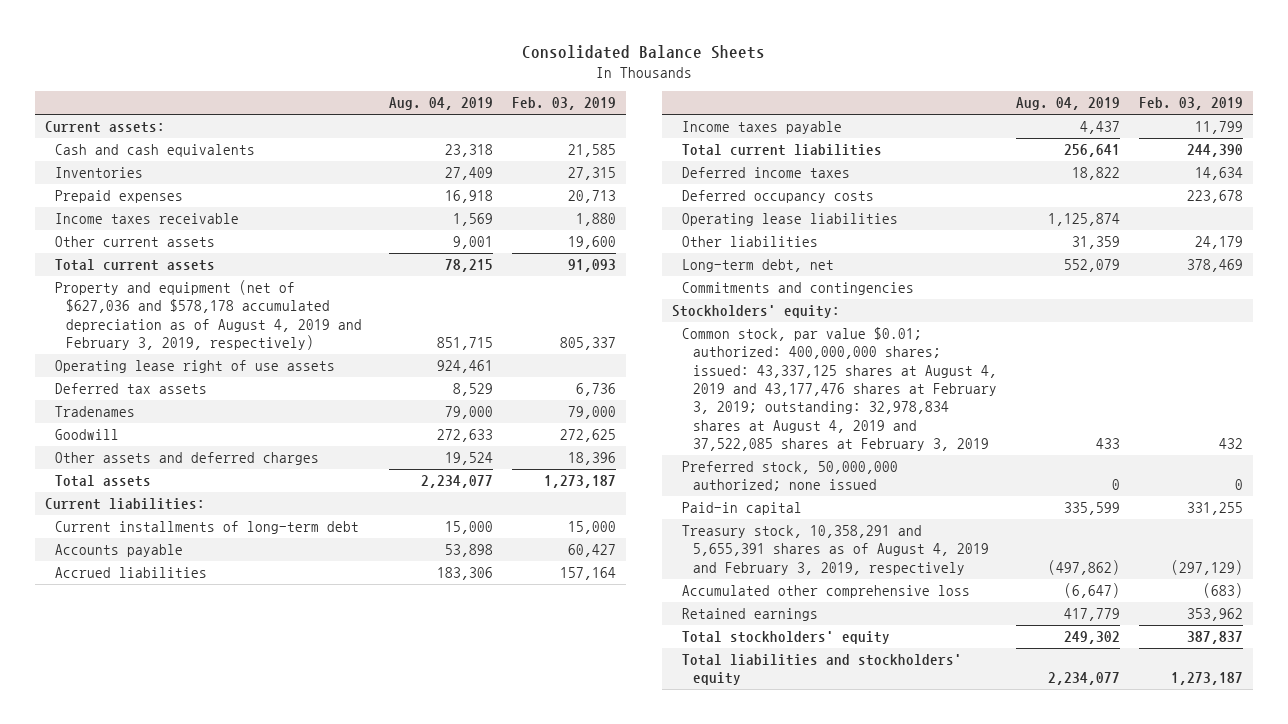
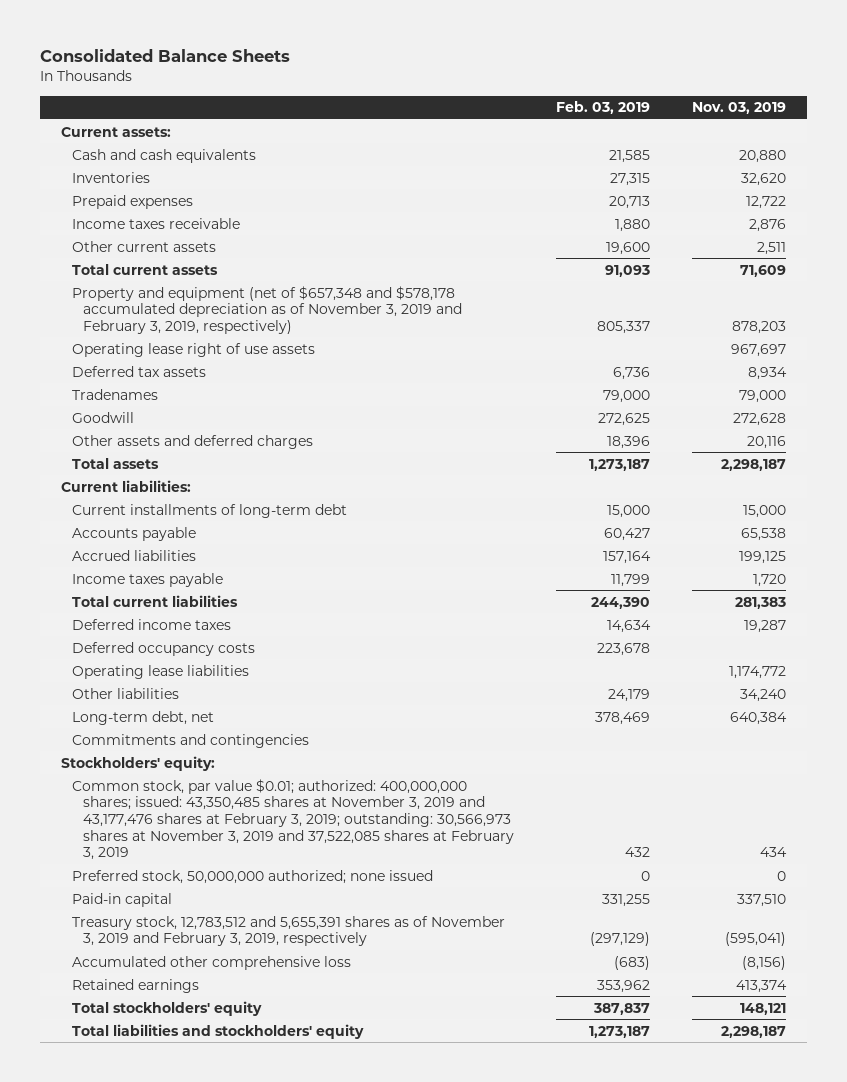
[388,97,493,111] Aug. 04, 2019 -> none
none -> [692,102,787,115] Nov. 03, 2019
[55,280,362,351] Property and equipment (net of $627,036 and $578,178 accumulated depreciation as of August 4, 2019 and February 3, 2019, respectively) -> [72,285,463,334] Property and equipment (net of $657,348 and $578,178 accumulated depreciation as of November 3, 2019 and February 3, 2019, respectively)
[682,327,997,451] Common stock, par value $0.01; authorized: 400,000,000 shares; issued: 43,337,125 shares at August 4, 2019 and 43,177,476 shares at February 3, 2019; outstanding: 32,978,834 shares at August 4, 2019 and 37,522,085 shares at February 3, 2019 -> [72,778,515,861] Common stock, par value $0.01; authorized: 400,000,000 shares; issued: 43,350,485 shares at November 3, 2019 and 43,177,476 shares at February 3, 2019; outstanding: 30,566,973 shares at November 3, 2019 and 37,522,085 shares at February 3, 2019
[682,525,989,575] Treasury stock, 10,358,291 and 5,655,391 shares as of August 4, 2019 and February 3, 2019, respectively -> [72,915,506,947] Treasury stock, 12,783,512 and 5,655,391 shares as of November 3, 2019 and February 3, 2019, respectively

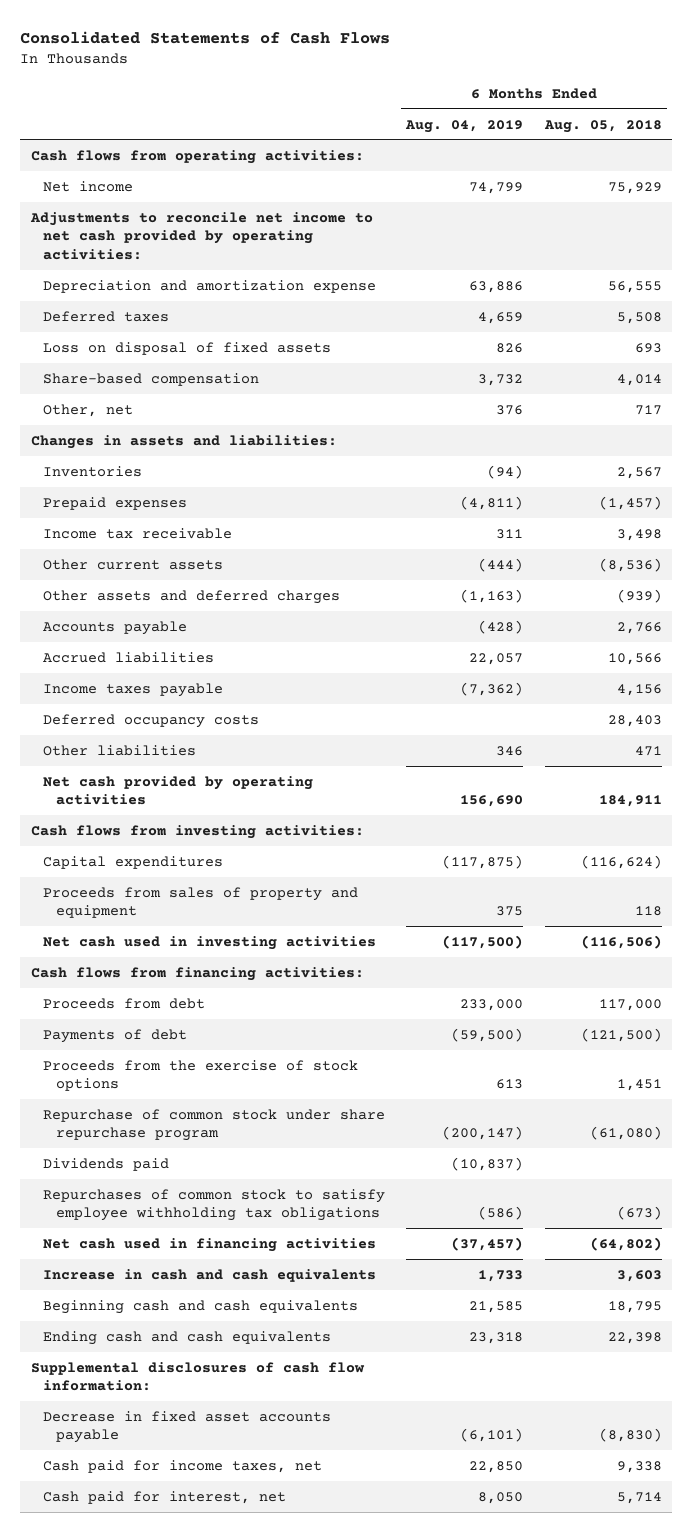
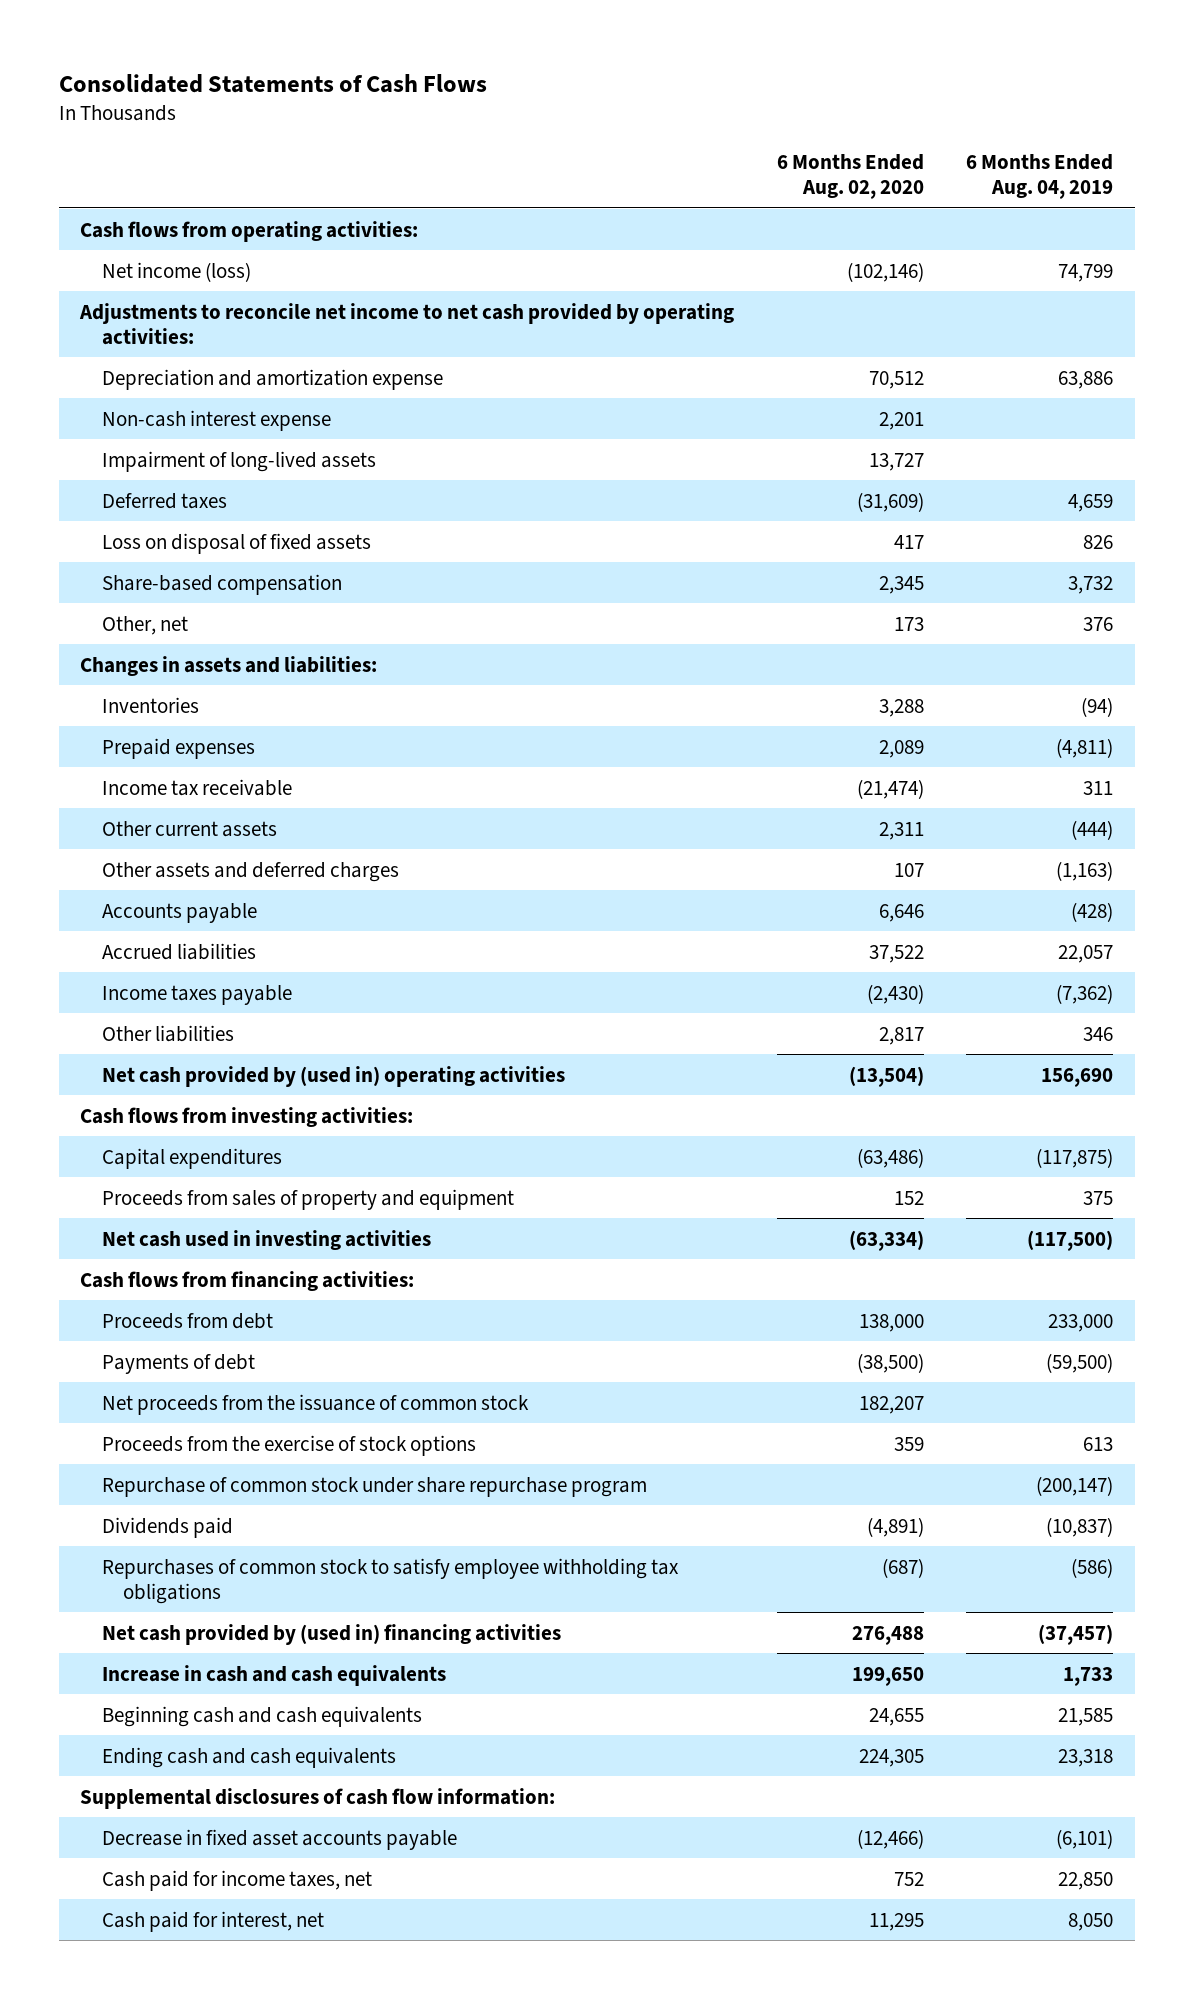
[543,119,662,133] Aug. 05, 2018 -> none
none -> [776,154,924,200] 6 Months Ended Aug. 02, 2020
[43,180,134,192] Net income -> [101,261,251,282] Net income (loss)
none -> [101,409,331,431] Non-cash interest expense
none -> [101,450,376,472] Impairment of long-lived assets
[43,713,260,728] Deferred occupancy costs -> none
[43,775,314,806] Net cash provided by operating activities -> [101,1065,565,1087] Net cash provided by (used in) operating activities
none -> [101,1393,529,1415] Net proceeds from the issuance of common stock
[43,1237,377,1252] Net cash used in financing activities -> [101,1623,561,1645] Net cash provided by (used in) financing activities

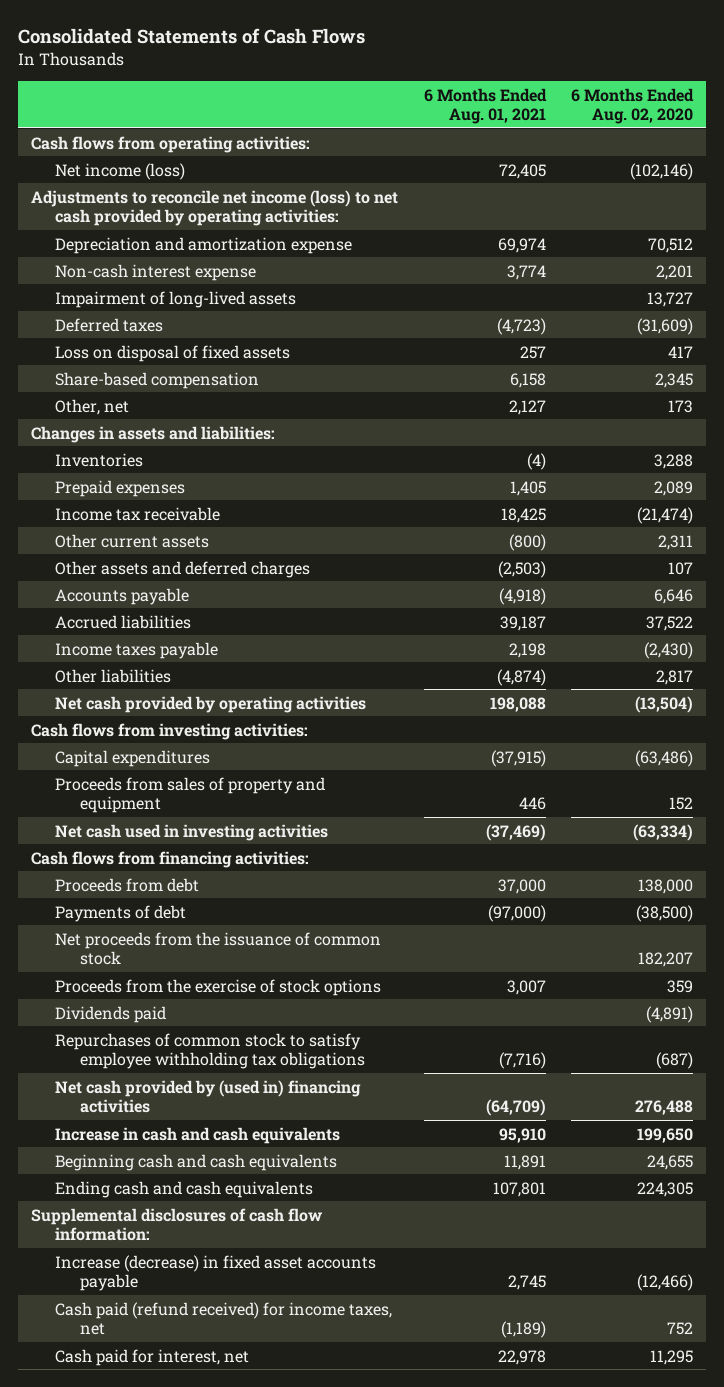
[966,154,1114,200] 6 Months Ended Aug. 04, 2019 -> none
none -> [423,87,547,125] 6 Months Ended Aug. 01, 2021
[79,302,735,345] Adjustments to reconcile net income to net cash provided by operating activities: -> [30,189,398,226] Adjustments to reconcile net income (loss) to net cash provided by operating activities:
[101,1065,565,1087] Net cash provided by (used in) operating activities -> [55,695,367,713] Net cash provided by operating activities
[101,1476,647,1497] Repurchase of common stock under share repurchase program -> none
[101,1828,457,1850] Decrease in fixed asset accounts payable -> [55,1254,377,1291] Increase (decrease) in fixed asset accounts payable
[101,1869,372,1891] Cash paid for income taxes, net -> [55,1301,393,1335] Cash paid (refund received) for income taxes, net

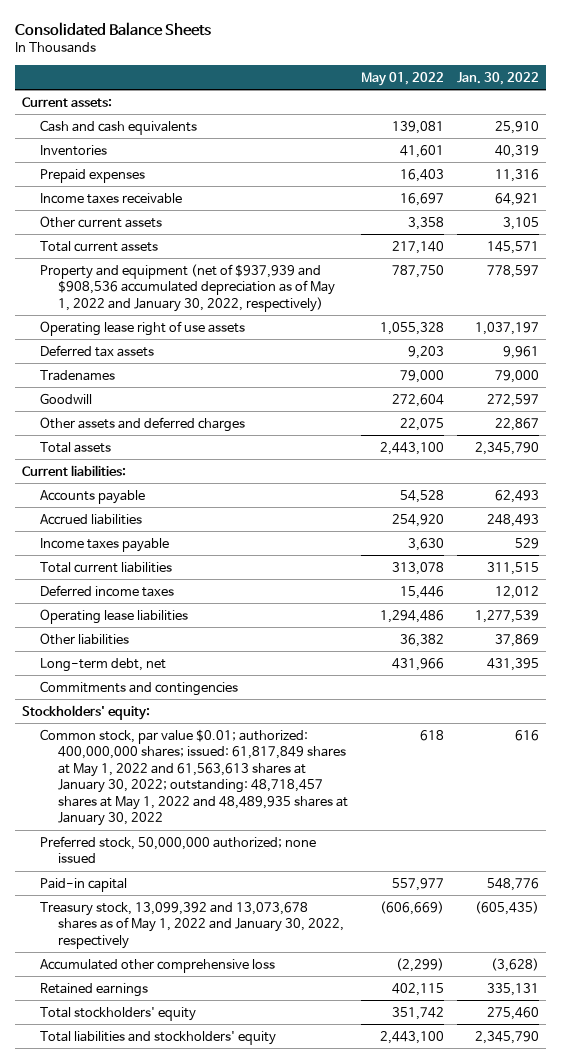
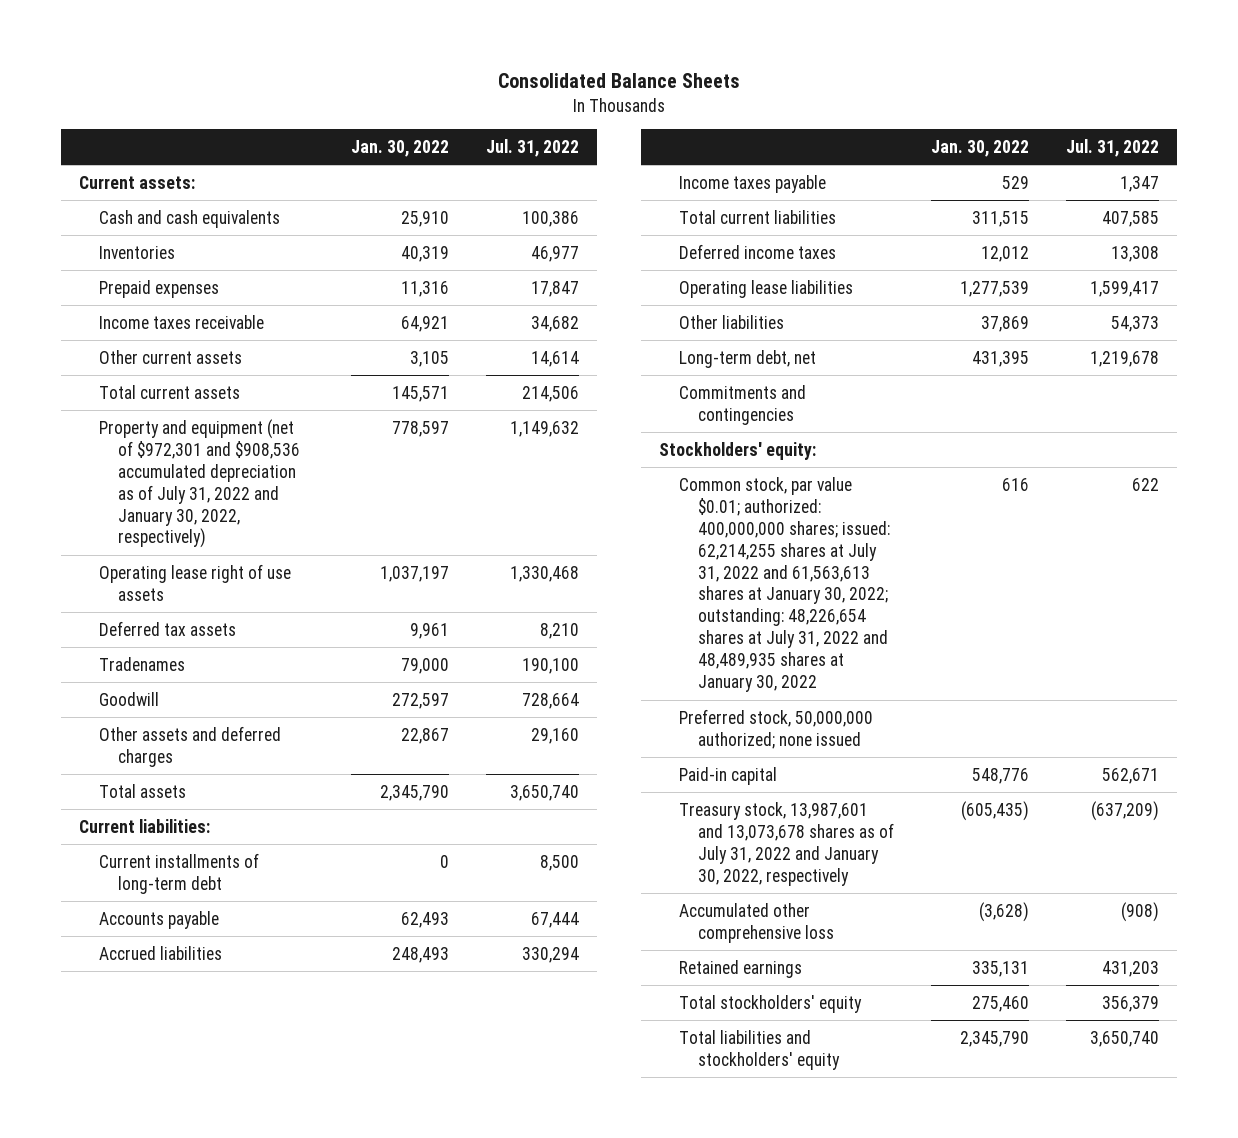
[360,71,444,86] May 01, 2022 -> none
none -> [485,138,579,157] Jul. 31, 2022
[39,263,335,312] Property and equipment (net of $937,939 and $908,536 accumulated depreciation as of May 1, 2022 and January 30, 2022, respectively) -> [98,418,300,549] Property and equipment (net of $972,301 and $908,536 accumulated depreciation as of July 31, 2022 and January 30, 2022, respectively)
none -> [98,852,259,894] Current installments of long-term debt
[39,728,348,827] Common stock, par value $0.01; authorized: 400,000,000 shares; issued: 61,817,849 shares at May 1, 2022 and 61,563,613 shares at January 30, 2022; outstanding: 48,718,457 shares at May 1, 2022 and 48,489,935 shares at January 30, 2022 -> [678,476,890,693] Common stock, par value $0.01; authorized: 400,000,000 shares; issued: 62,214,255 shares at July 31, 2022 and 61,563,613 shares at January 30, 2022; outstanding: 48,226,654 shares at July 31, 2022 and 48,489,935 shares at January 30, 2022
[39,901,344,949] Treasury stock, 13,099,392 and 13,073,678 shares as of May 1, 2022 and January 30, 2022, respectively -> [678,801,894,886] Treasury stock, 13,987,601 and 13,073,678 shares as of July 31, 2022 and January 30, 2022, respectively

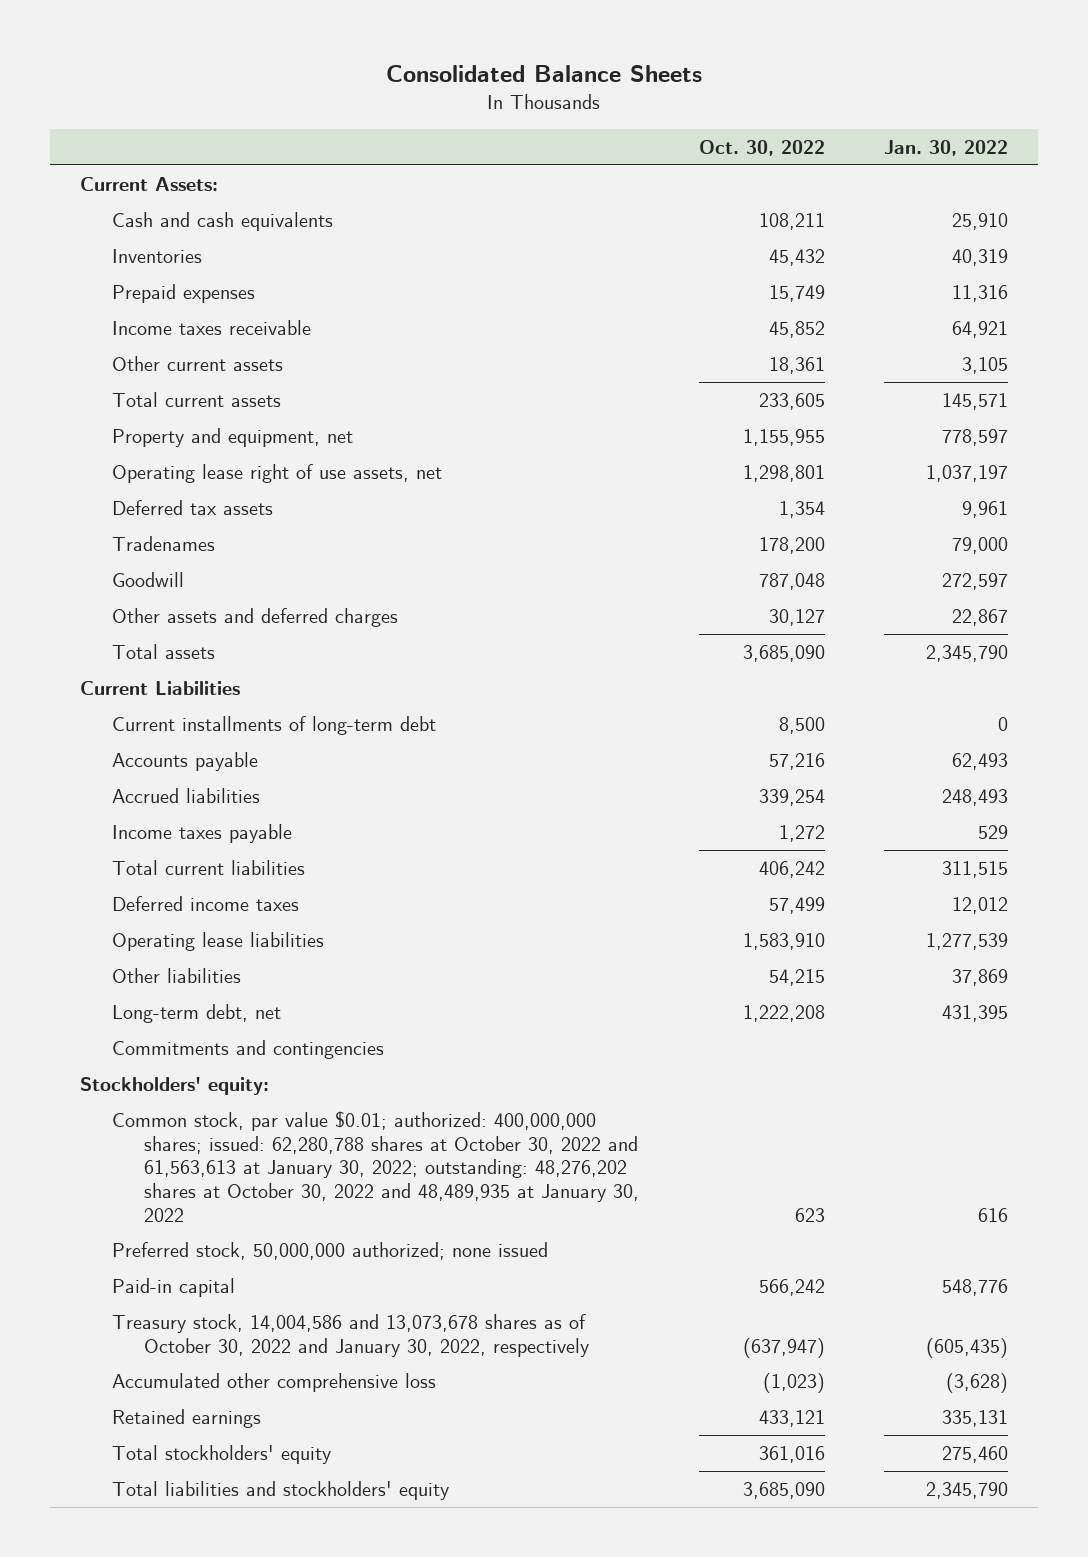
[485,138,579,157] Jul. 31, 2022 -> none
none -> [698,140,825,157] Oct. 30, 2022
[79,175,196,189] Current assets: -> [80,176,219,191] Current Assets:
[98,418,300,549] Property and equipment (net of $972,301 and $908,536 accumulated depreciation as of July 31, 2022 and January 30, 2022, respectively) -> [112,427,354,447] Property and equipment, net
[98,563,291,601] Operating lease right of use assets -> [112,463,443,483] Operating lease right of use assets, net
[79,818,211,833] Current liabilities: -> [80,680,241,695] Current Liabilities
[678,476,890,693] Common stock, par value $0.01; authorized: 400,000,000 shares; issued: 62,214,255 shares at July 31, 2022 and 61,563,613 shares at January 30, 2022; outstanding: 48,226,654 shares at July 31, 2022 and 48,489,935 shares at January 30, 2022 -> [112,1110,639,1222] Common stock, par value $0.01; authorized: 400,000,000 shares; issued: 62,280,788 shares at October 30, 2022 and 61,563,613 at January 30, 2022; outstanding: 48,276,202 shares at October 30, 2022 and 48,489,935 at January 30, 2022
[678,801,894,886] Treasury stock, 13,987,601 and 13,073,678 shares as of July 31, 2022 and January 30, 2022, respectively -> [112,1313,589,1357] Treasury stock, 14,004,586 and 13,073,678 shares as of October 30, 2022 and January 30, 2022, respectively

